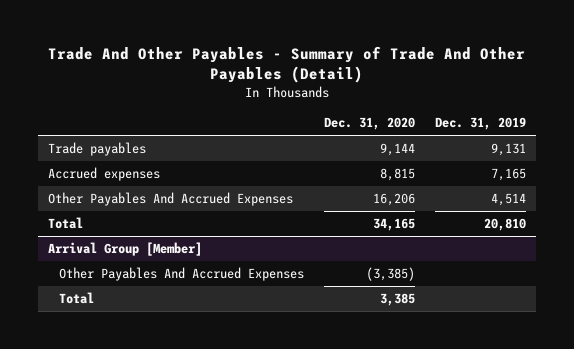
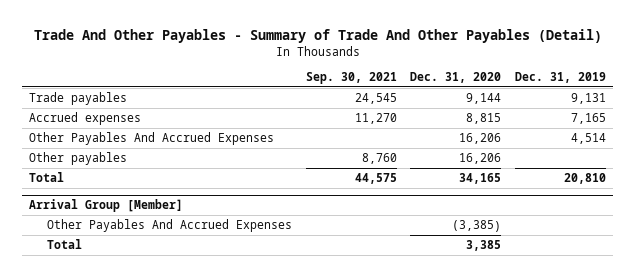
none -> [305,72,397,85] Sep. 30, 2021
none -> [28,152,127,166] Other payables

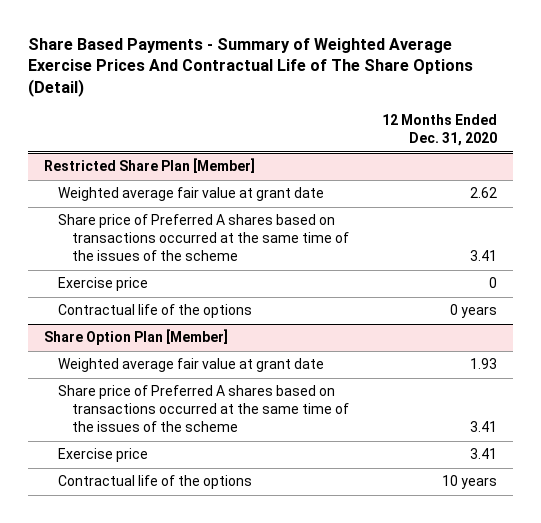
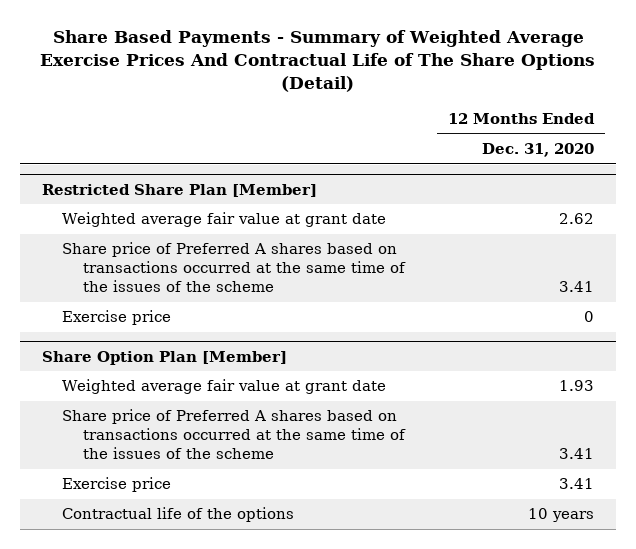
[58,304,253,319] Contractual life of the options -> none

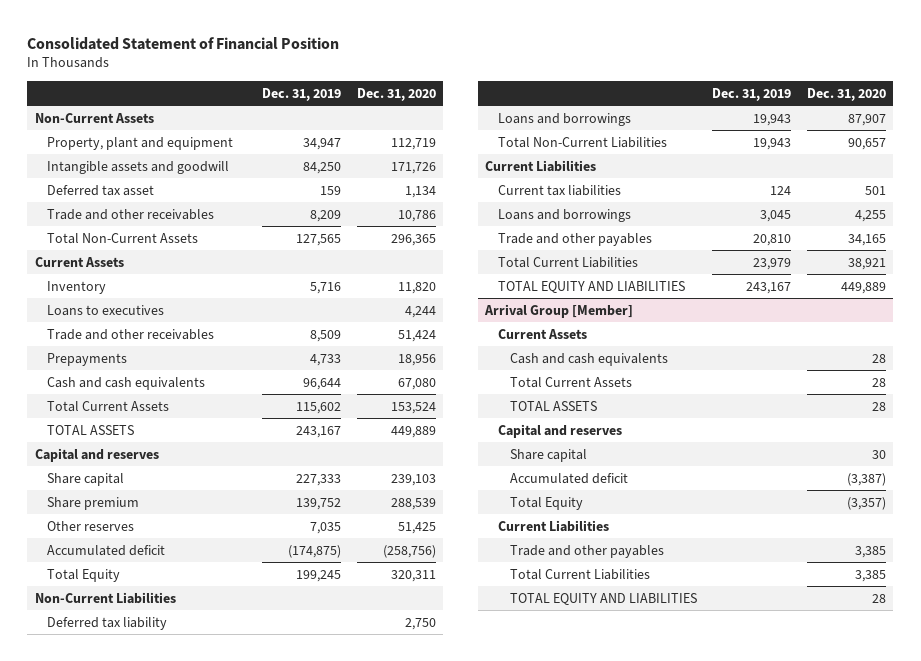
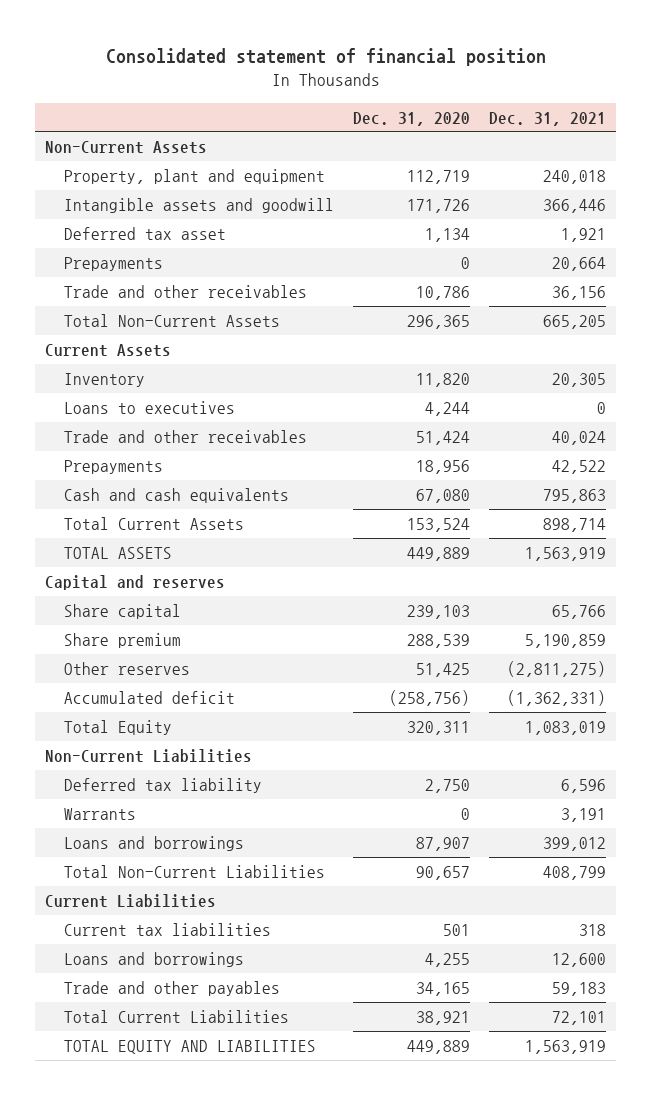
[27,36,340,50] Consolidated Statement of Financial Position -> [105,48,546,67] Consolidated statement of financial position
[262,87,342,101] Dec. 31, 2019 -> none
none -> [489,111,607,126] Dec. 31, 2021
none -> [64,256,164,271] Prepayments
none -> [64,807,137,820] Warrants
[484,303,634,318] Arrival Group [Member] -> none
[497,328,587,339] Current Assets -> none
[509,352,668,366] Cash and cash equivalents -> none
[509,376,632,388] Total Current Assets -> none
[509,400,597,411] TOTAL ASSETS -> none
[497,423,622,438] Capital and reserves -> none
[509,448,587,462] Share capital -> none
[509,472,628,484] Accumulated deficit -> none
[509,496,583,510] Total Equity -> none
[497,519,609,532] Current Liabilities -> none
[509,544,664,558] Trade and other payables -> none
[509,568,650,580] Total Current Liabilities -> none
[509,592,697,605] TOTAL EQUITY AND LIABILITIES -> none

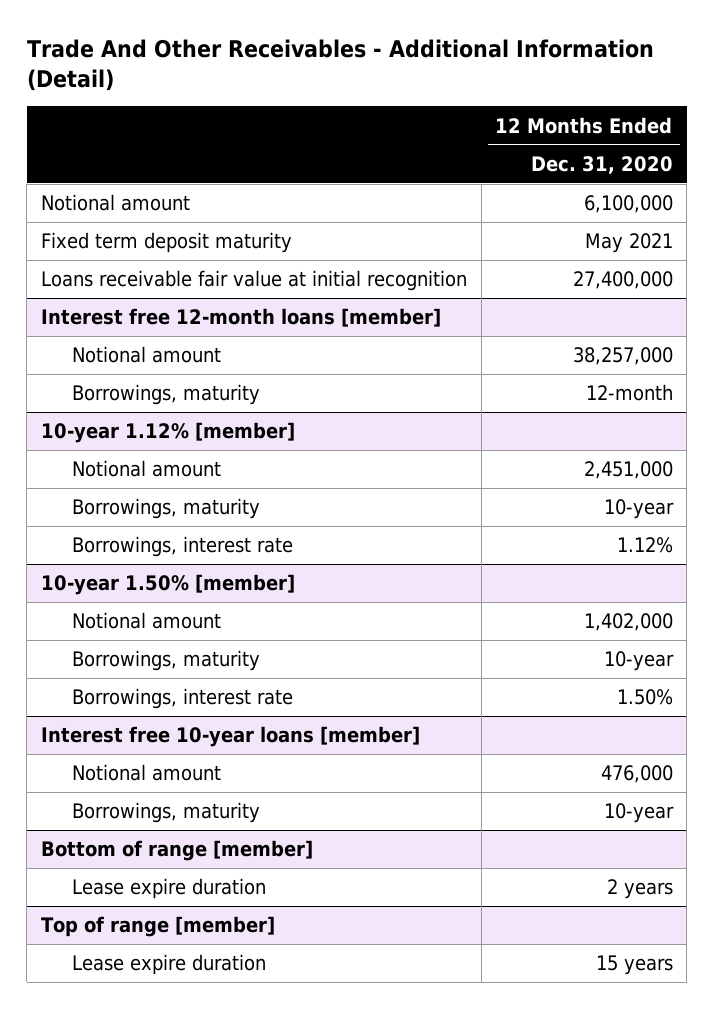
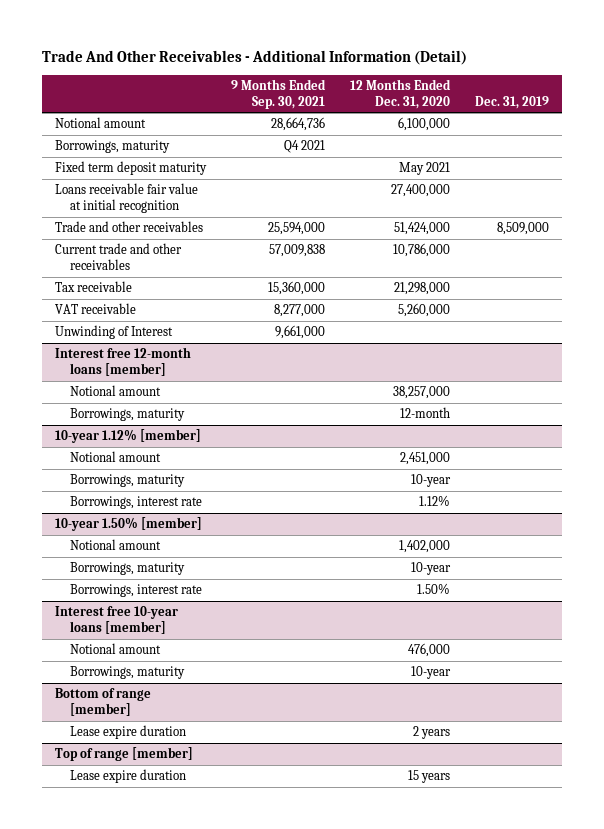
none -> [230,78,326,109] 9 Months Ended Sep. 30, 2021
none -> [475,95,550,109] Dec. 31, 2019
none -> [54,140,170,154] Borrowings, maturity
none -> [54,221,203,233] Trade and other receivables
none -> [54,243,182,271] Current trade and other receivables
none -> [54,281,132,293] Tax receivable
none -> [54,303,136,315] VAT receivable
none -> [54,325,173,340] Unwinding of Interest

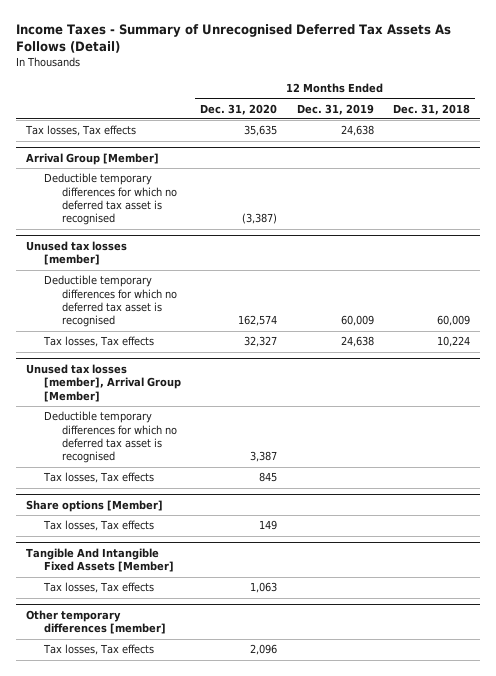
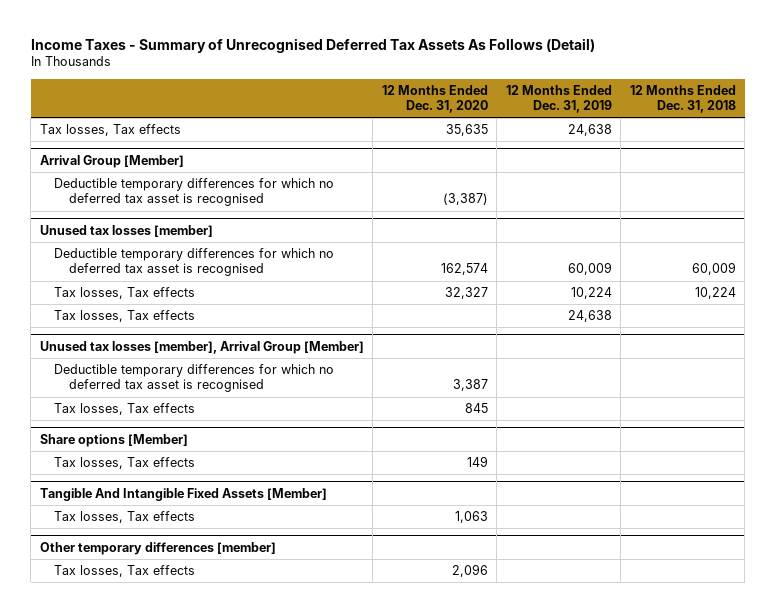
[340,336,374,348] 24,638 -> [570,287,612,300] 10,224
none -> [54,310,196,323] Tax losses, Tax effects

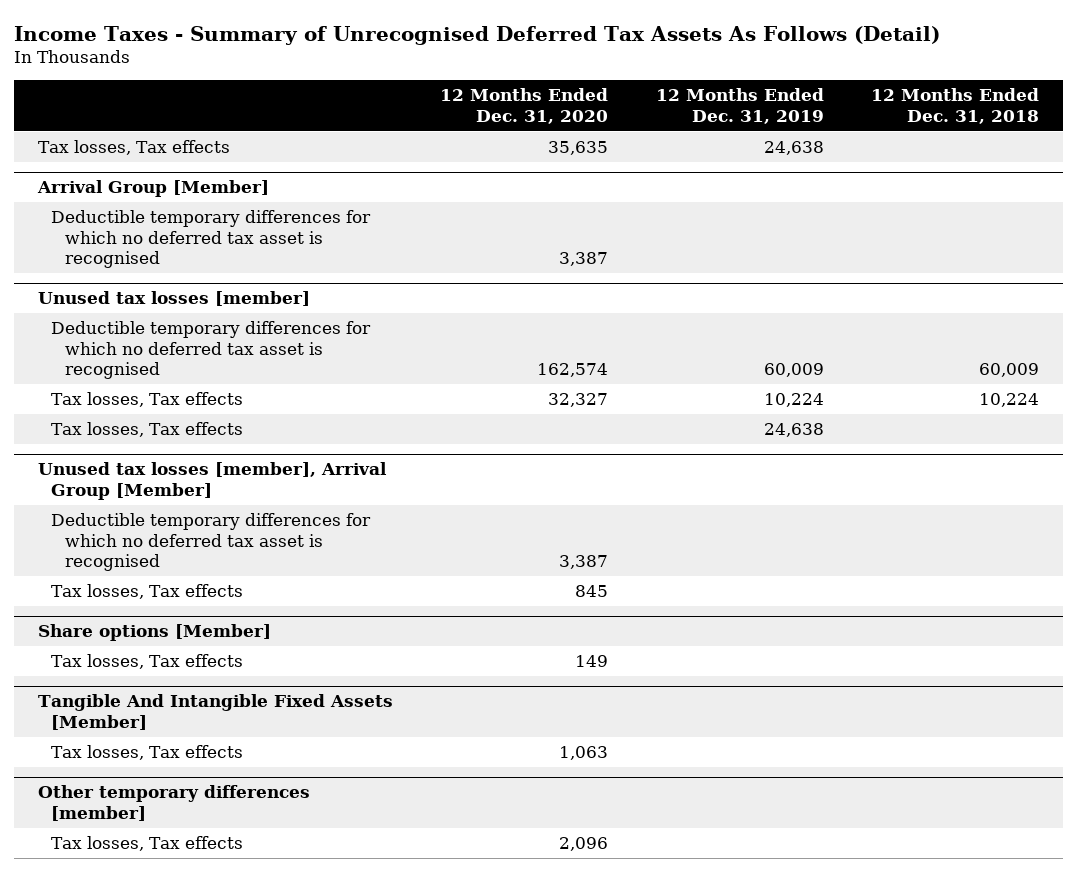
[442,193,488,206] (3,387) -> [559,251,609,266] 3,387

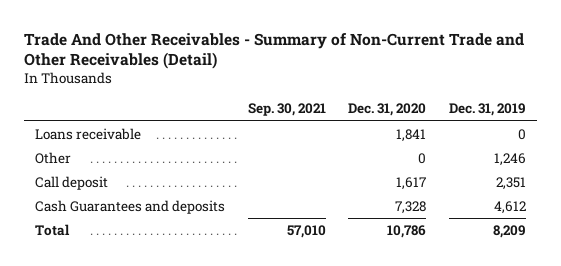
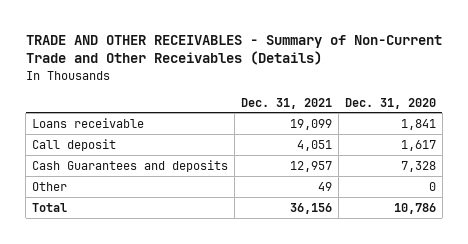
[24,32,525,70] Trade And Other Receivables - Summary of Non-Current Trade and Other Receivables (Detail) -> [25,34,442,66] TRADE AND OTHER RECEIVABLES - Summary of Non-Current Trade and Other Receivables (Details)
[247,103,326,117] Sep. 30, 2021 -> none
[448,103,526,117] Dec. 31, 2019 -> none
none -> [241,97,333,109] Dec. 31, 2021
[35,151,72,164] Other -> [32,181,68,191] Other

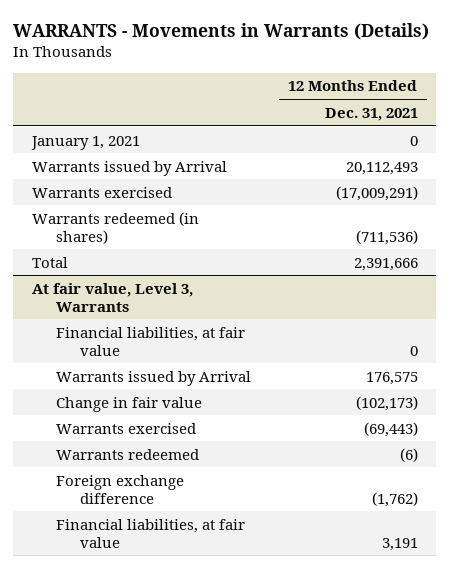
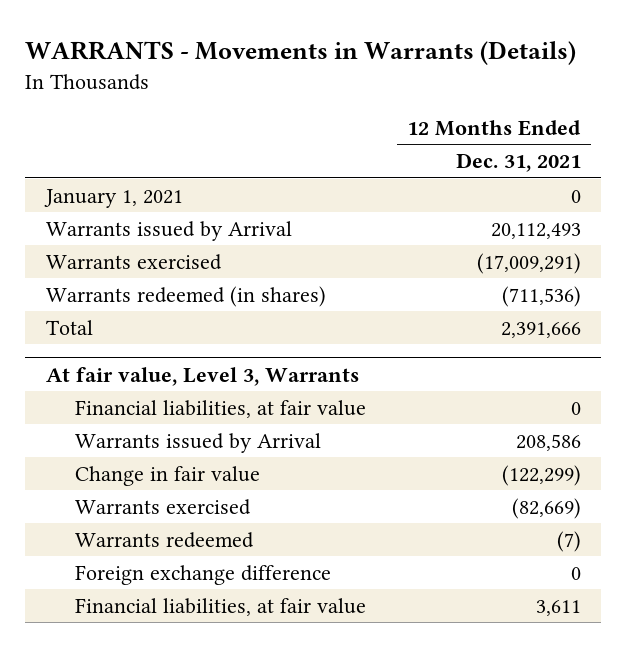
[365,371,418,385] 176,575 -> [515,433,581,451] 208,586
[355,395,418,411] (102,173) -> [501,464,581,486] (122,299)
[363,421,418,437] (69,443) -> [511,497,581,519] (82,669)
[399,447,418,462] (6) -> [556,530,581,552] (7)
[371,491,418,507] (1,762) -> [570,566,581,580] 0
[381,537,418,551] 3,191 -> [535,599,581,616] 3,611

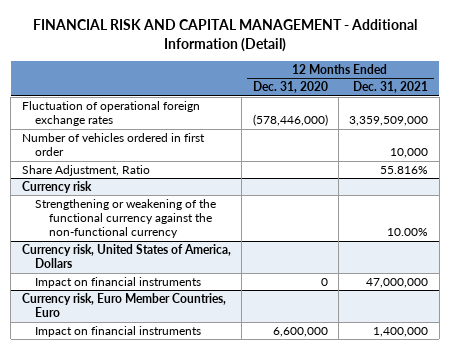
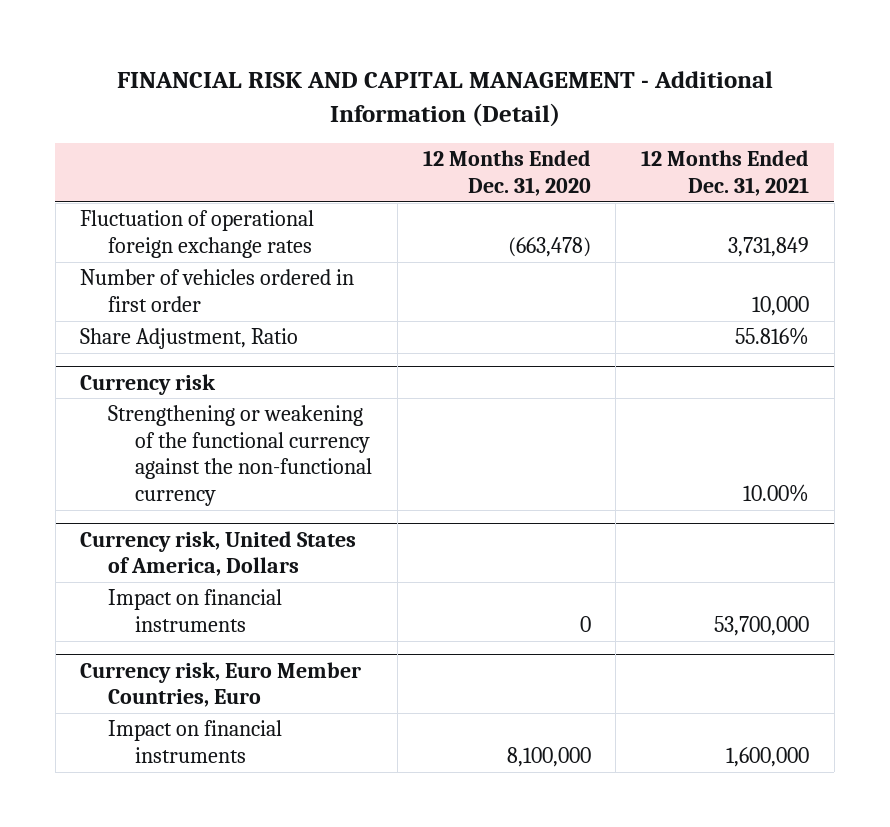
[252,114,328,127] (578,446,000) -> [507,236,591,257] (663,478)
[349,116,429,127] 3,359,509,000 -> [728,236,810,257] 3,731,849
[366,278,429,289] 47,000,000 -> [714,615,810,636] 53,700,000
[272,327,328,338] 6,600,000 -> [506,746,591,767] 8,100,000
[373,327,429,338] 1,400,000 -> [726,746,810,767] 1,600,000

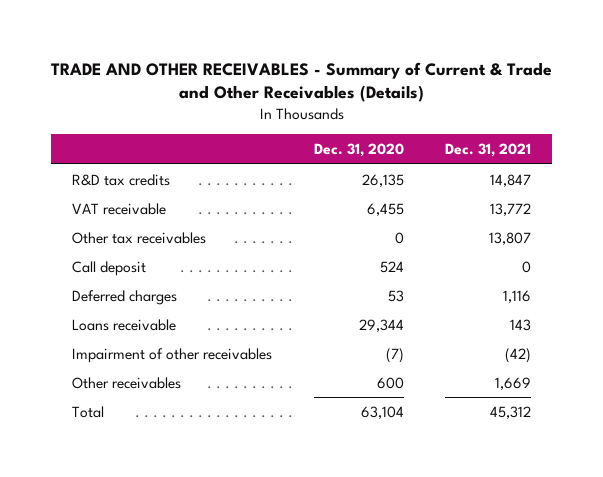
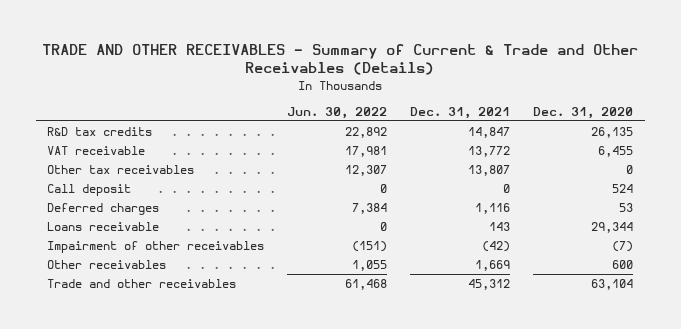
none -> [287,106,388,119] Jun. 30, 2022
[71,405,104,418] Total -> [47,278,237,288] Trade and other receivables

